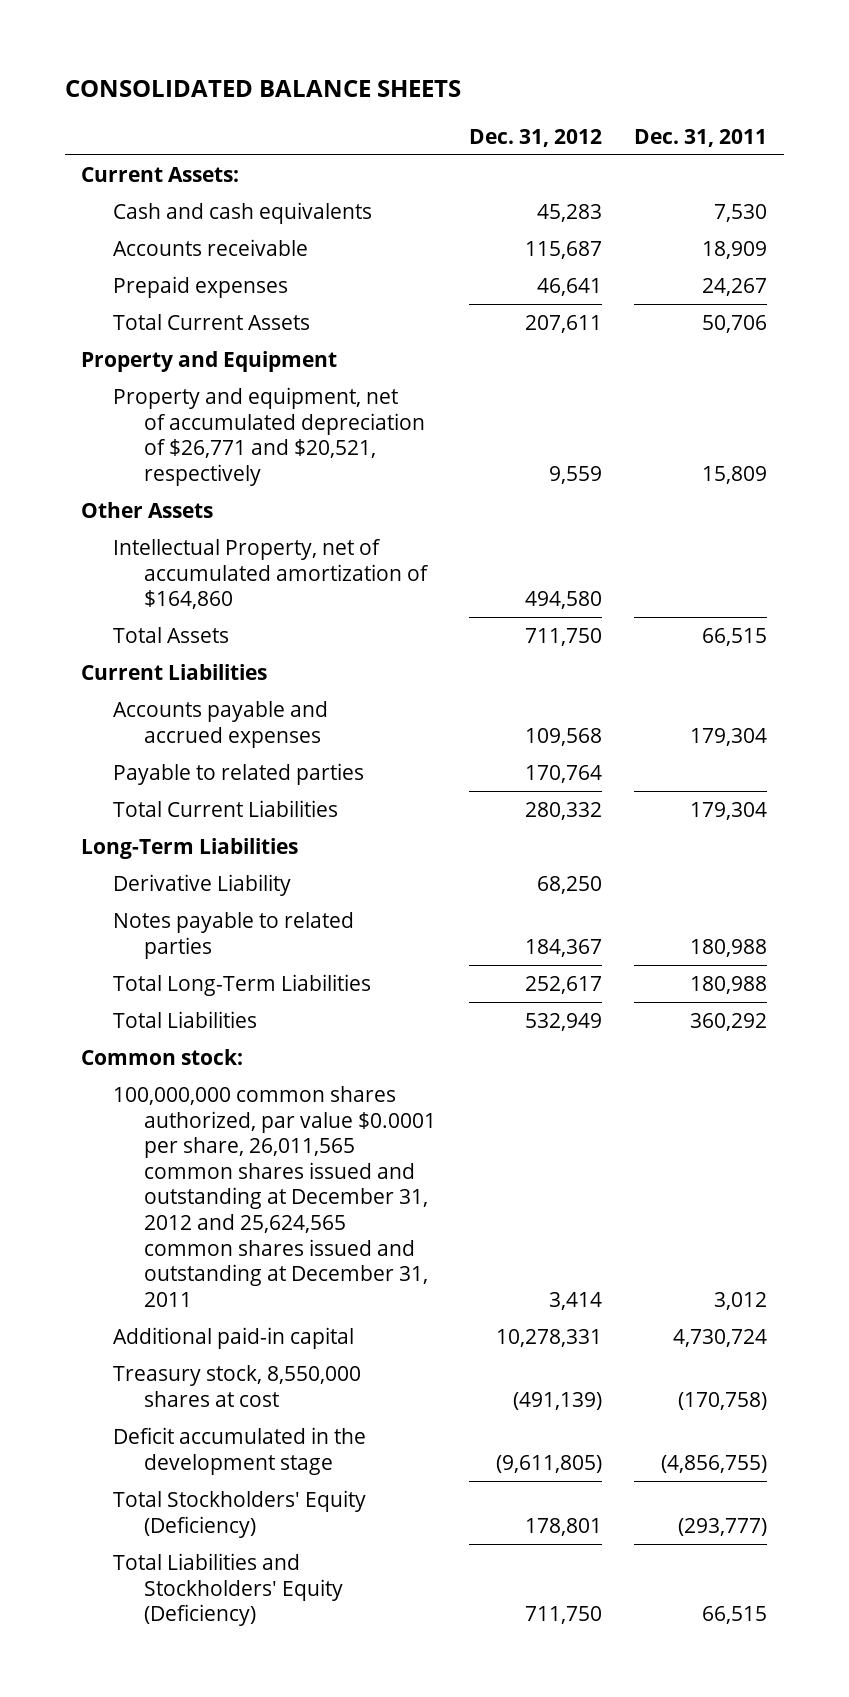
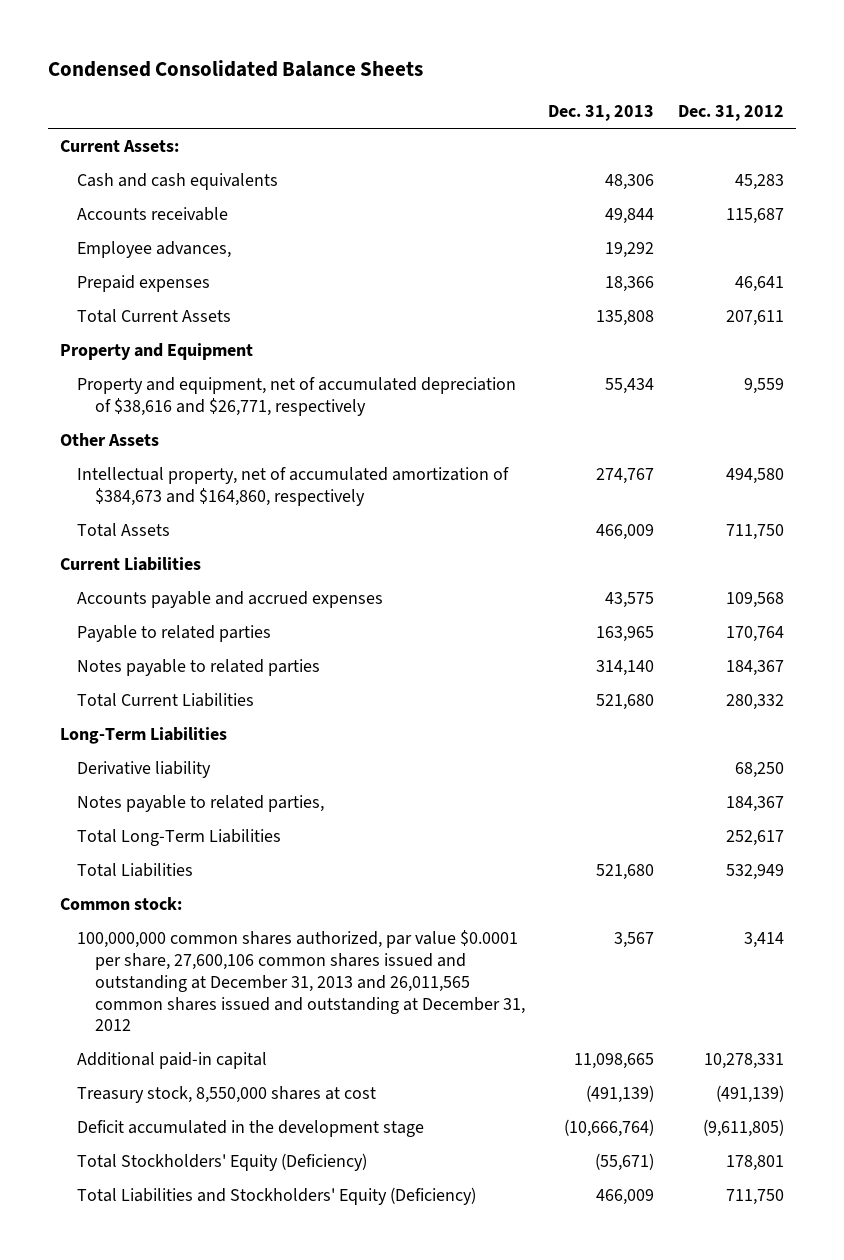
[64,80,461,98] CONSOLIDATED BALANCE SHEETS -> [48,60,424,78] Condensed Consolidated Balance Sheets
[634,128,768,147] Dec. 31, 2011 -> none
none -> [548,105,655,122] Dec. 31, 2013
none -> [77,240,232,258] Employee advances,
[112,386,426,486] Property and equipment, net of accumulated depreciation of $26,771 and $20,521, respectively -> [77,376,517,416] Property and equipment, net of accumulated depreciation of $38,616 and $26,771, respectively
[112,538,430,610] Intellectual Property, net of accumulated amortization of $164,860 -> [77,466,510,506] Intellectual property, net of accumulated amortization of $384,673 and $164,860, respectively
[112,911,354,959] Notes payable to related parties -> [77,658,321,676] Notes payable to related parties
[112,873,291,896] Derivative Liability -> [77,760,212,778] Derivative liability
none -> [77,794,325,812] Notes payable to related parties,
[112,1085,437,1307] 100,000,000 common shares authorized, par value $0.0001 per share, 26,011,565 common shares issued and outstanding at December 31, 2012 and 25,624,565 common shares issued and outstanding at December 31, 2011 -> [77,929,525,1032] 100,000,000 common shares authorized, par value $0.0001 per share, 27,600,106 common shares issued and outstanding at December 31, 2013 and 26,011,565 common shares issued and outstanding at December 31, 2012

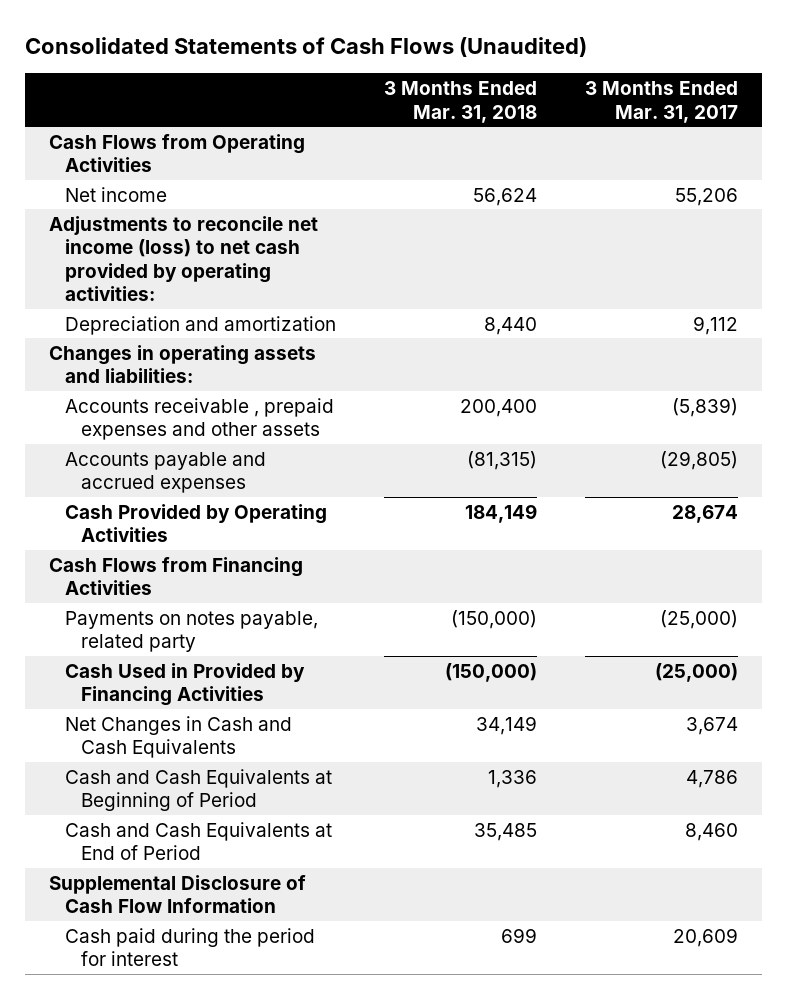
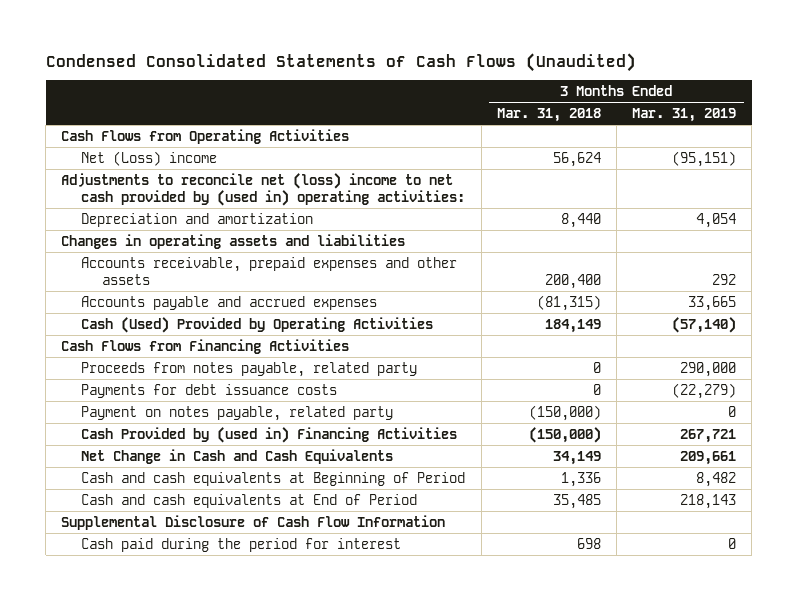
[24,37,587,58] Consolidated Statements of Cash Flows (Unaudited) -> [45,52,636,72] Condensed Consolidated Statements of Cash Flows (Unaudited)
[585,80,739,123] 3 Months Ended Mar. 31, 2017 -> none
none -> [631,108,736,123] Mar. 31, 2019
[64,186,167,202] Net income -> [81,150,218,166] Net (Loss) income
[48,215,318,302] Adjustments to reconcile net income (loss) to net cash provided by operating activities: -> [61,172,466,207] Adjustments to reconcile net (loss) income to net cash provided by (used in) operating activities:
[48,344,316,384] Changes in operating assets and liabilities: -> [61,233,406,249] Changes in operating assets and liabilities
[64,397,334,441] Accounts receivable , prepaid expenses and other assets -> [81,256,458,286] Accounts receivable, prepaid expenses and other assets
[64,503,327,543] Cash Provided by Operating Activities -> [81,316,434,333] Cash (Used) Provided by Operating Activities
none -> [81,361,418,377] Proceeds from notes payable, related party
none -> [81,383,338,398] Payments for debt issuance costs
[64,610,318,653] Payments on notes payable, related party -> [81,405,394,421] Payment on notes payable, related party
[64,662,305,707] Cash Used in Provided by Financing Activities -> [81,426,458,443] Cash Provided by (used in) Financing Activities
[64,715,292,759] Net Changes in Cash and Cash Equivalents -> [81,448,394,464] Net Change in Cash and Cash Equivalents
[64,768,332,812] Cash and Cash Equivalents at Beginning of Period -> [81,471,466,486] Cash and cash equivalents at Beginning of Period
[64,821,332,861] Cash and Cash Equivalents at End of Period -> [81,493,418,508] Cash and cash equivalents at End of Period
[500,927,537,943] 699 -> [576,537,601,549] 698

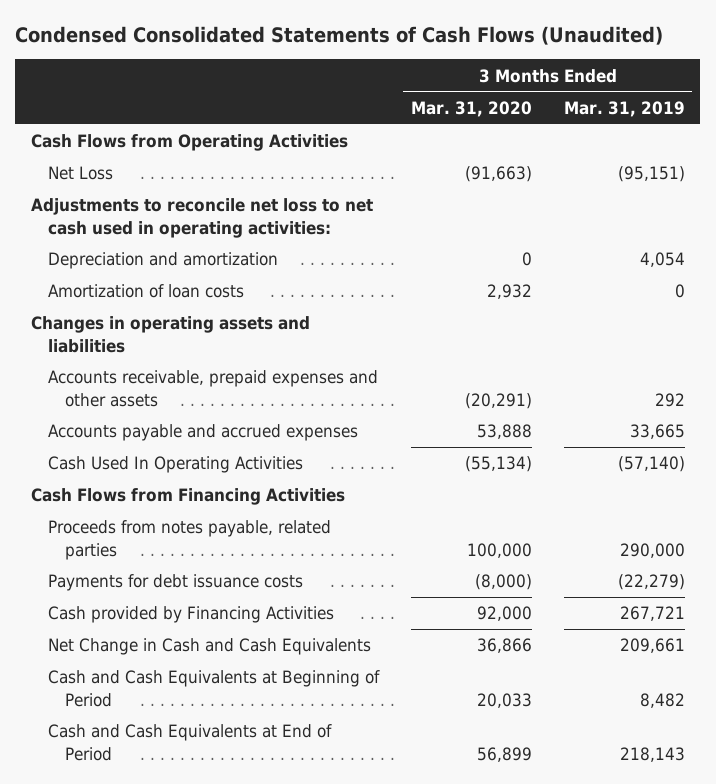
[496,108,601,123] Mar. 31, 2018 -> none
none -> [410,100,532,117] Mar. 31, 2020
[81,150,218,166] Net (Loss) income -> [48,166,114,181] Net Loss
[61,172,466,207] Adjustments to reconcile net (loss) income to net cash provided by (used in) operating activities: -> [31,198,374,238] Adjustments to reconcile net loss to net cash used in operating activities:
none -> [48,284,245,299] Amortization of loan costs
[81,316,434,333] Cash (Used) Provided by Operating Activities -> [48,456,304,474] Cash Used In Operating Activities
[81,361,418,377] Proceeds from notes payable, related party -> [48,520,332,560] Proceeds from notes payable, related parties
[81,405,394,421] Payment on notes payable, related party -> none
[81,426,458,443] Cash Provided by (used in) Financing Activities -> [48,606,335,624] Cash provided by Financing Activities
[61,514,446,530] Supplemental Disclosure of Cash Flow Information -> none
[81,537,402,552] Cash paid during the period for interest -> none
[81,471,466,486] Cash and cash equivalents at Beginning of Period -> [48,670,381,707] Cash and Cash Equivalents at Beginning of Period
[81,493,418,508] Cash and cash equivalents at End of Period -> [48,724,333,761] Cash and Cash Equivalents at End of Period

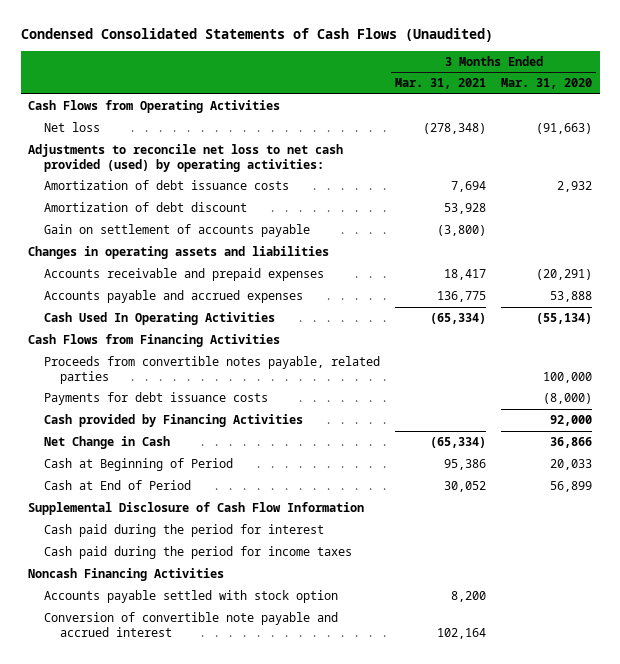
[563,100,685,117] Mar. 31, 2019 -> none
none -> [395,78,487,90] Mar. 31, 2021
[48,252,279,270] Depreciation and amortization -> none
[48,166,114,181] Net Loss -> [43,122,100,133] Net loss
[31,198,374,238] Adjustments to reconcile net loss to net cash used in operating activities: -> [28,144,344,172] Adjustments to reconcile net loss to net cash provided (used) by operating activities:
[48,284,245,299] Amortization of loan costs -> [43,180,289,191] Amortization of debt issuance costs
none -> [43,202,247,213] Amortization of debt discount
none -> [43,224,310,238] Gain on settlement of accounts payable
[48,370,379,407] Accounts receivable, prepaid expenses and other assets -> [43,268,324,282] Accounts receivable and prepaid expenses
[48,520,332,560] Proceeds from notes payable, related parties -> [43,356,380,384] Proceeds from convertible notes payable, related parties
[48,638,372,656] Net Change in Cash and Cash Equivalents -> [43,436,170,450] Net Change in Cash
[48,670,381,707] Cash and Cash Equivalents at Beginning of Period -> [43,458,233,472] Cash at Beginning of Period
[48,724,333,761] Cash and Cash Equivalents at End of Period -> [43,480,191,491] Cash at End of Period
none -> [28,502,365,516] Supplemental Disclosure of Cash Flow Information
none -> [43,524,324,538] Cash paid during the period for interest
none -> [43,546,352,560] Cash paid during the period for income taxes
none -> [28,568,225,582] Noncash Financing Activities
none -> [43,590,338,604] Accounts payable settled with stock option
none -> [43,612,338,637] Conversion of convertible note payable and accrued interest

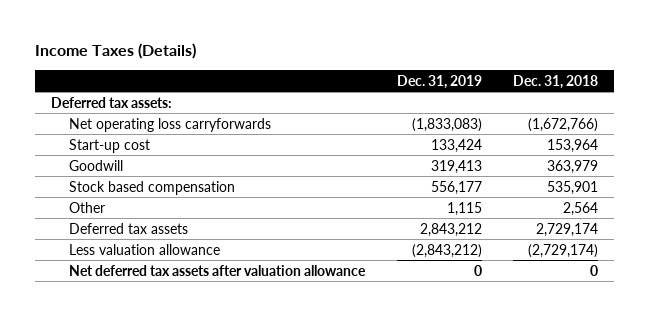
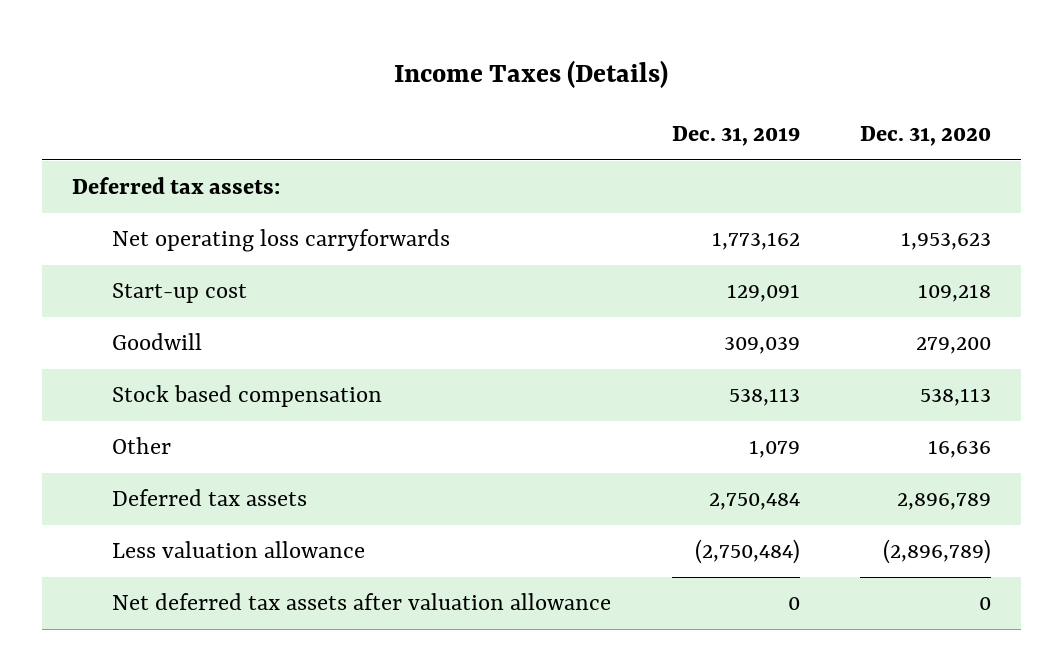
[513,74,599,89] Dec. 31, 2018 -> none
none -> [859,126,991,147] Dec. 31, 2020
[411,117,482,132] (1,833,083) -> [711,232,800,251] 1,773,162
[430,138,482,153] 133,424 -> [726,284,800,303] 129,091
[430,159,482,174] 319,413 -> [723,337,800,355] 309,039
[430,180,482,195] 556,177 -> [728,388,800,407] 538,113
[446,201,482,216] 1,115 -> [748,440,800,459] 1,079
[419,222,482,237] 2,843,212 -> [708,493,800,511] 2,750,484
[411,243,482,258] (2,843,212) -> [694,539,800,565] (2,750,484)

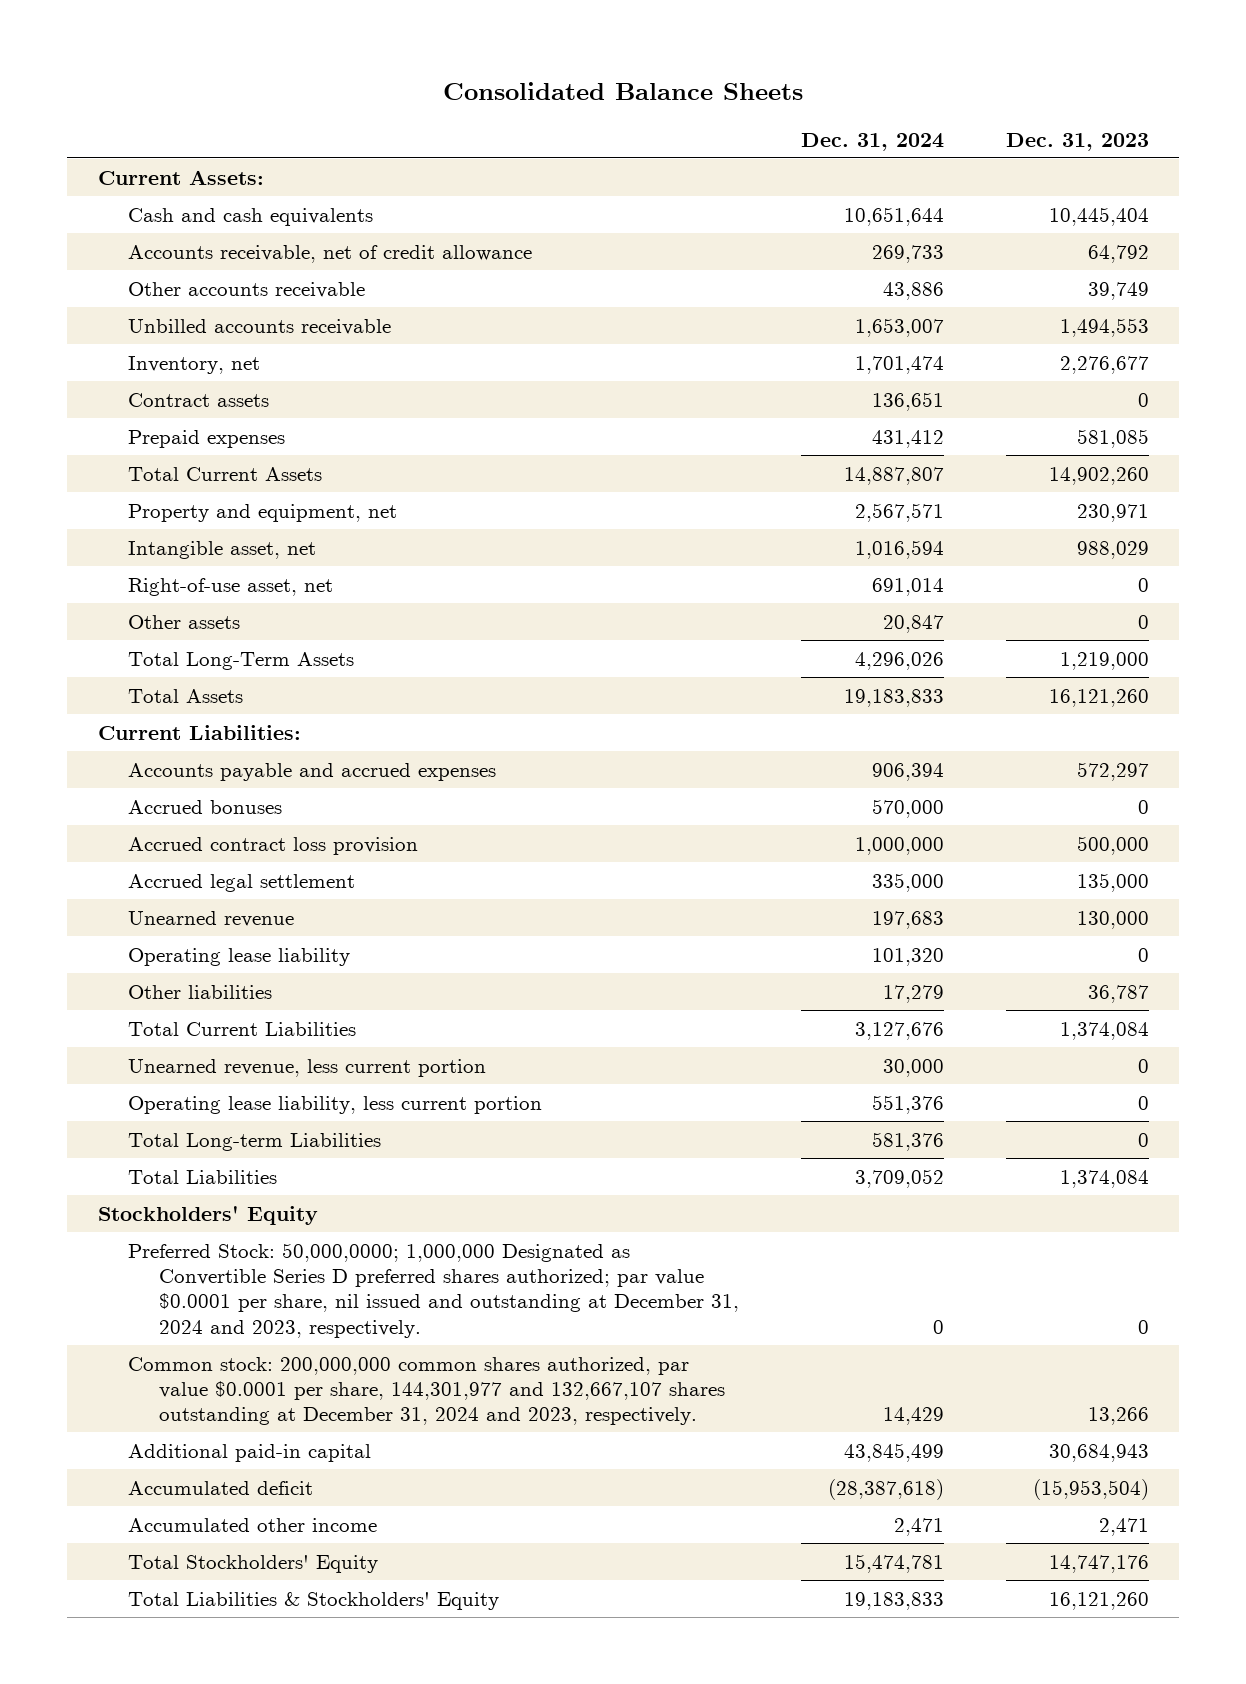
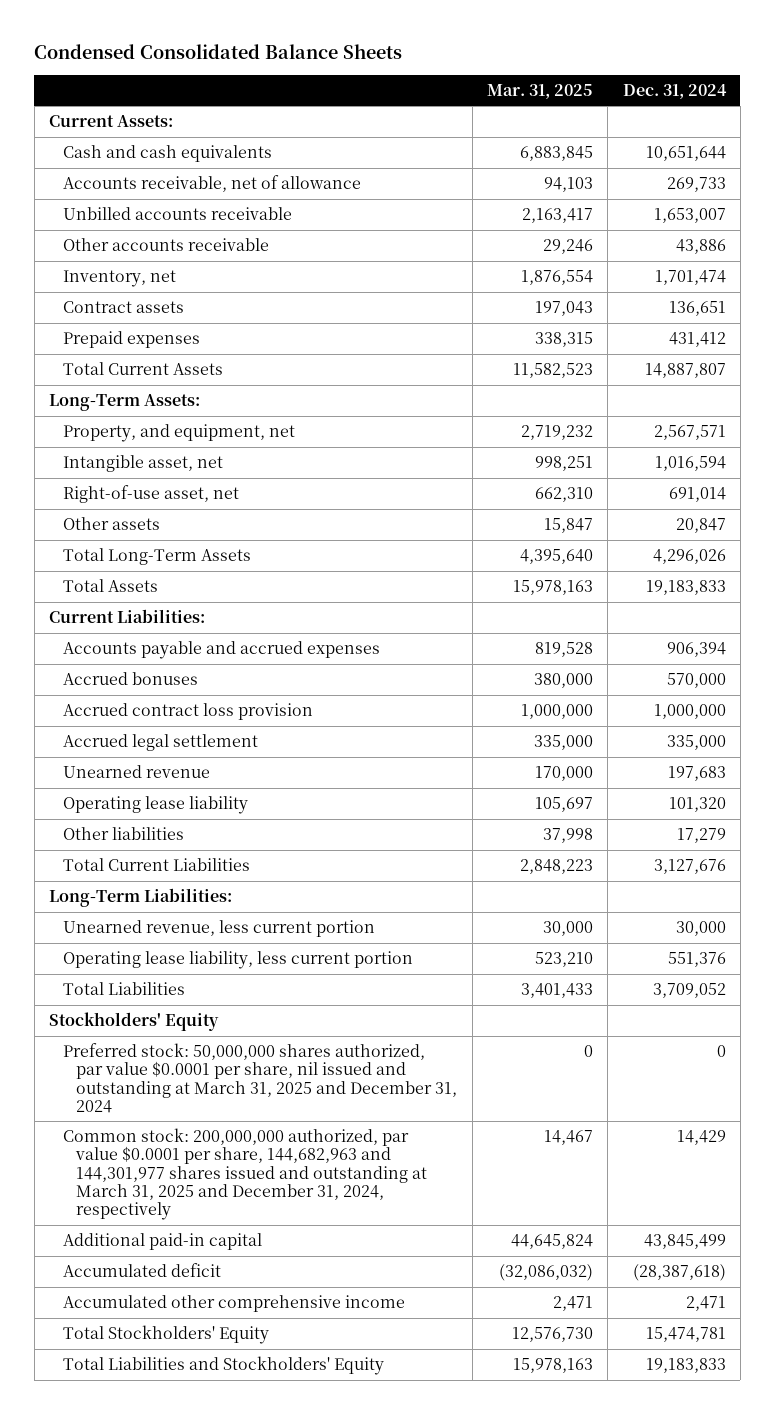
[443,81,804,100] Consolidated Balance Sheets -> [34,43,403,59] Condensed Consolidated Balance Sheets
[1005,132,1149,151] Dec. 31, 2023 -> none
none -> [486,83,593,99] Mar. 31, 2025
[128,244,533,263] Accounts receivable, net of credit allowance -> [62,175,361,193] Accounts receivable, net of allowance
[128,281,366,298] Other accounts receivable -> [62,238,269,252] Other accounts receivable
none -> [49,394,201,412] Long-Term Assets:
[128,503,398,522] Property and equipment, net -> [62,424,295,443] Property, and equipment, net
none -> [49,888,233,908] Long-Term Liabilities:
[128,1132,382,1151] Total Long-term Liabilities -> none
[128,1242,739,1338] Preferred Stock: 50,000,0000; 1,000,000 Designated as Convertible Series D preferred shares authorized; par value $0.0001 per share, nil issued and outstanding at December 31, 2024 and 2023, respectively. -> [62,1043,458,1113] Preferred stock: 50,000,000 shares authorized, par value $0.0001 per share, nil issued and outstanding at March 31, 2025 and December 31, 2024
[128,1356,725,1426] Common stock: 200,000,000 common shares authorized, par value $0.0001 per share, 144,301,977 and 132,667,107 shares outstanding at December 31, 2024 and 2023, respectively. -> [62,1128,428,1221] Common stock: 200,000,000 authorized, par value $0.0001 per share, 144,682,963 and 144,301,977 shares issued and outstanding at March 31, 2025 and December 31, 2024, respectively
[128,1517,378,1532] Accumulated other income -> [62,1295,405,1313] Accumulated other comprehensive income
[128,1591,500,1610] Total Liabilities & Stockholders' Equity -> [62,1356,384,1376] Total Liabilities and Stockholders' Equity

